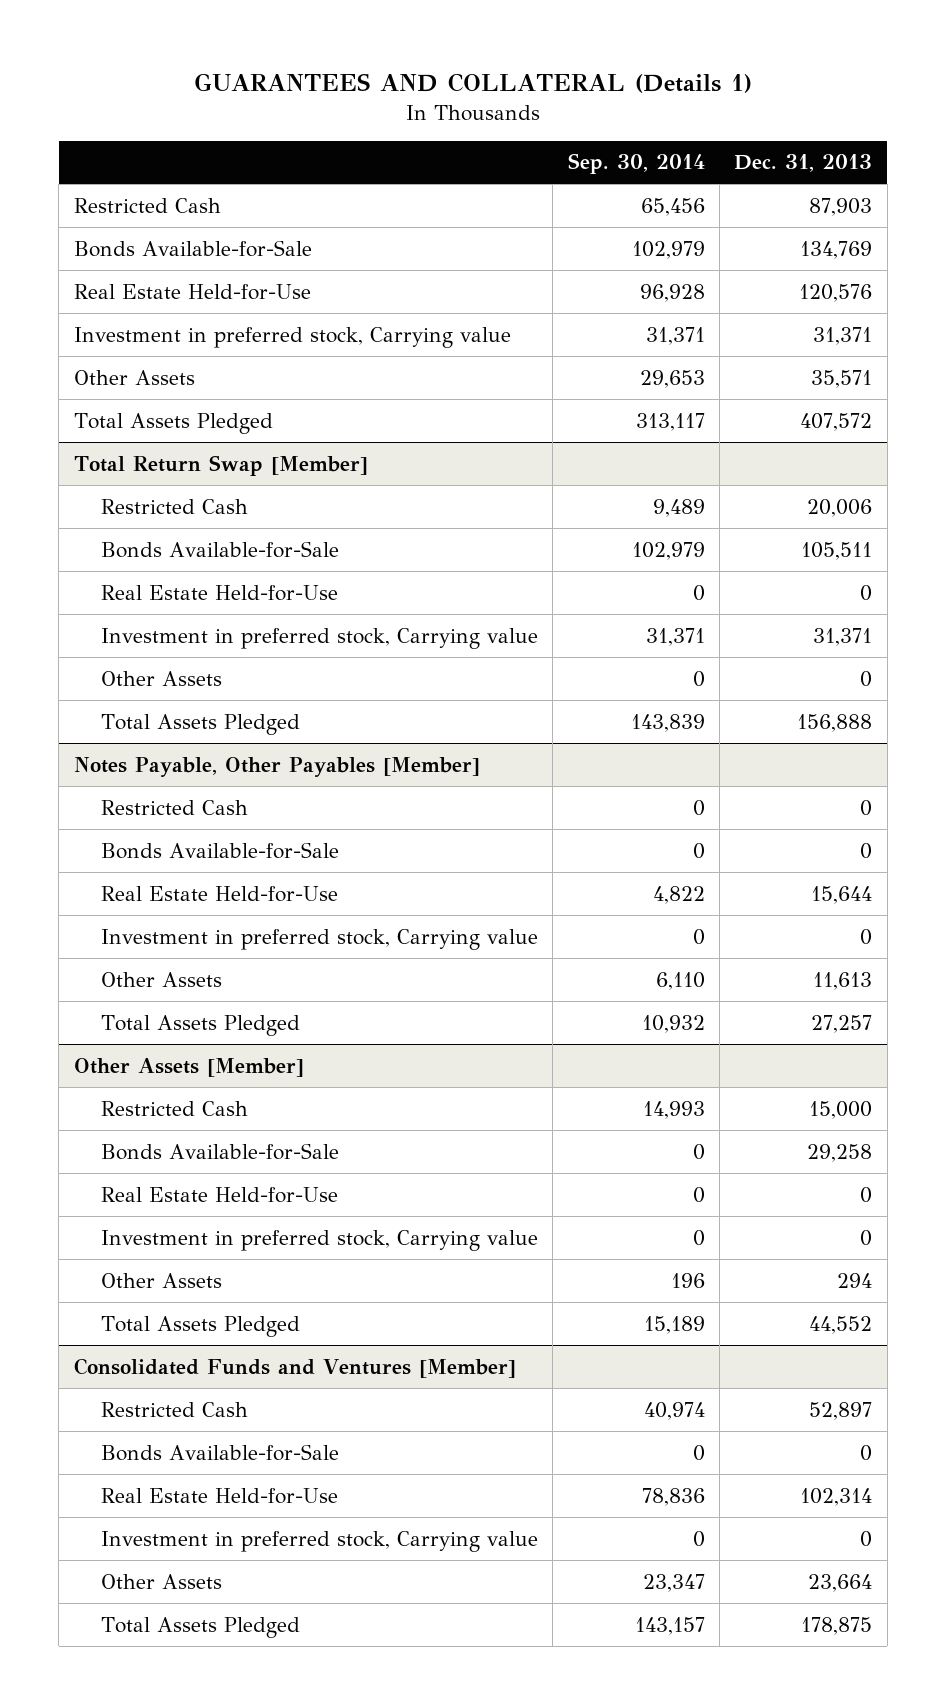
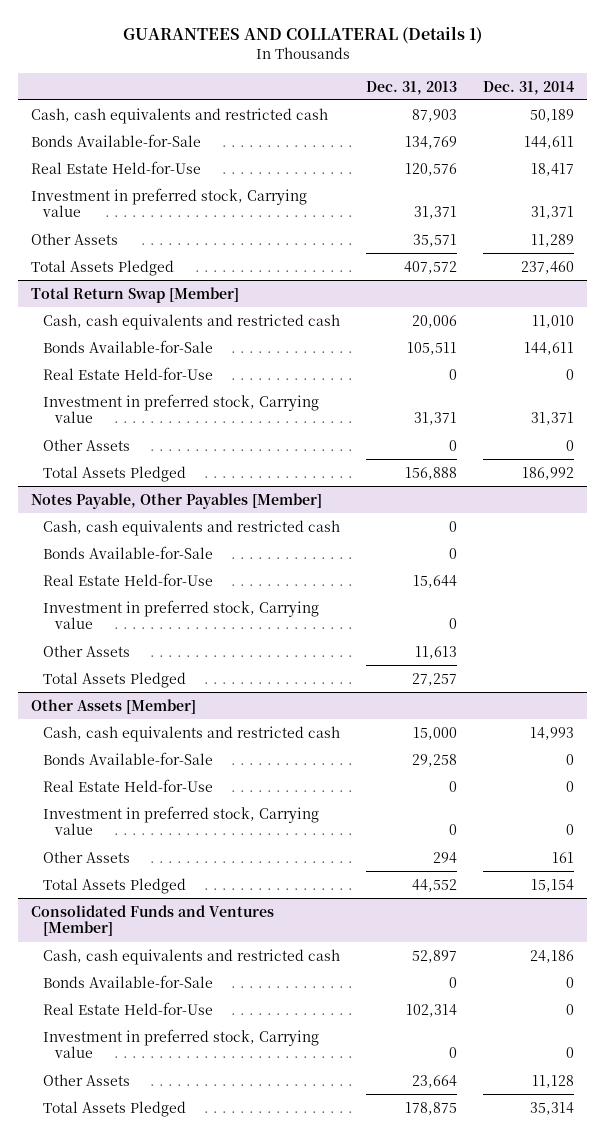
[567,153,705,175] Sep. 30, 2014 -> none
none -> [483,80,575,95] Dec. 31, 2014
[73,197,221,213] Restricted Cash -> [31,107,329,124] Cash, cash equivalents and restricted cash
[100,498,248,514] Restricted Cash -> [42,313,340,330] Cash, cash equivalents and restricted cash
[100,799,248,815] Restricted Cash -> [42,519,340,536] Cash, cash equivalents and restricted cash
[100,1100,248,1116] Restricted Cash -> [42,725,340,742] Cash, cash equivalents and restricted cash
[100,1401,248,1417] Restricted Cash -> [42,948,340,965] Cash, cash equivalents and restricted cash

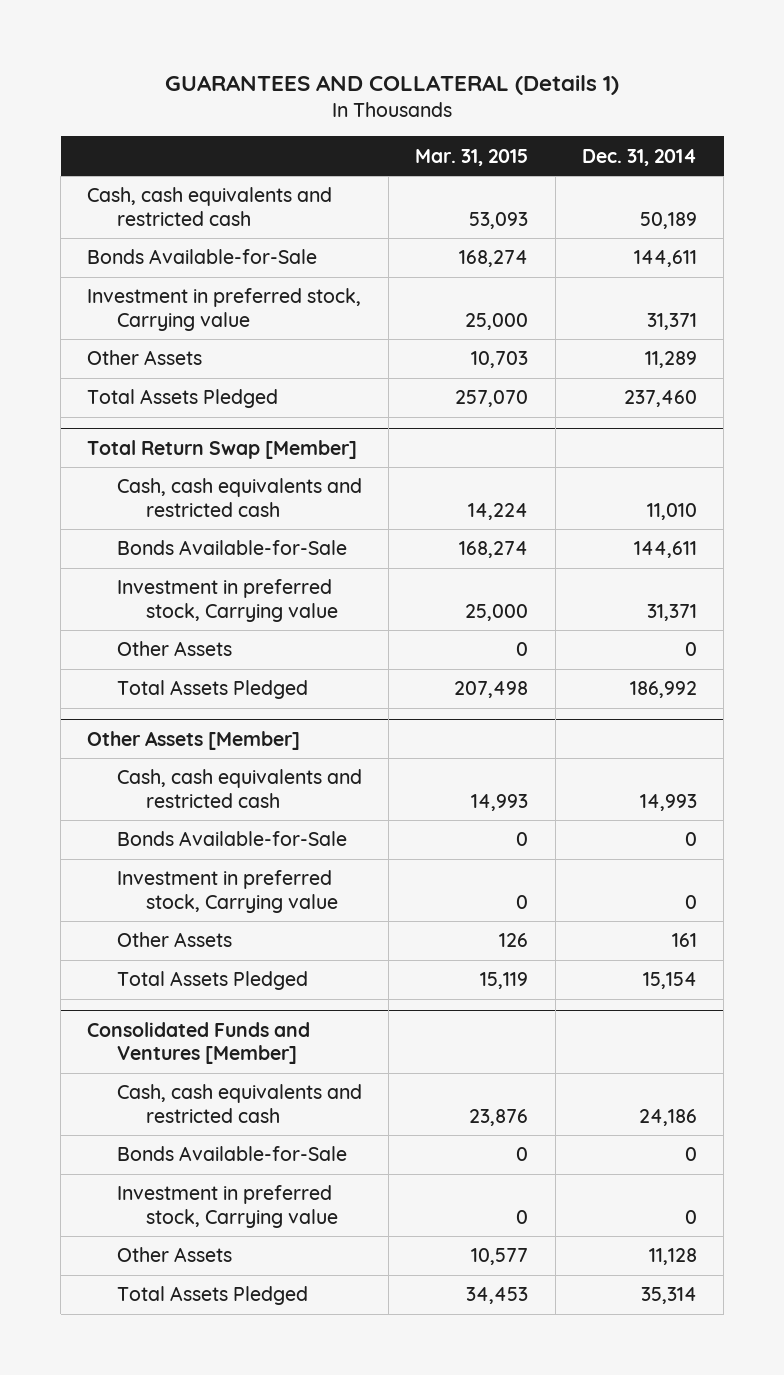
[366,80,458,95] Dec. 31, 2013 -> none
none -> [415,148,529,166] Mar. 31, 2015
[31,160,202,174] Real Estate Held-for-Use -> none
[42,366,213,380] Real Estate Held-for-Use -> none
[31,492,323,509] Notes Payable, Other Payables [Member] -> none
[42,519,340,536] Cash, cash equivalents and restricted cash -> none
[42,545,213,559] Bonds Available-for-Sale -> none
[42,572,213,586] Real Estate Held-for-Use -> none
[42,599,319,630] Investment in preferred stock, Carrying value -> none
[42,644,130,657] Other Assets -> none
[42,671,186,688] Total Assets Pledged -> none
[42,778,213,792] Real Estate Held-for-Use -> none
[42,1001,213,1015] Real Estate Held-for-Use -> none

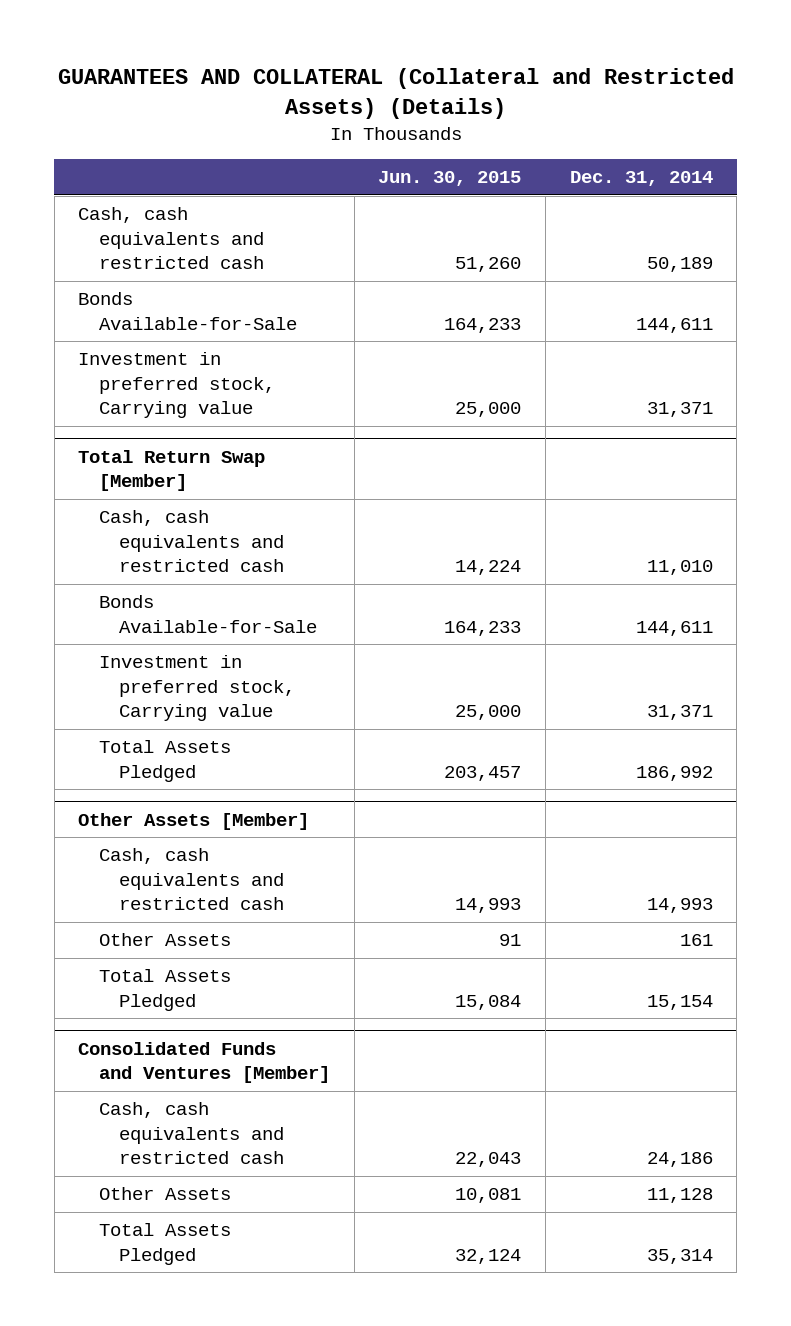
[165,74,620,95] GUARANTEES AND COLLATERAL (Details 1) -> [57,67,734,119] GUARANTEES AND COLLATERAL (Collateral and Restricted Assets) (Details)
[415,148,529,166] Mar. 31, 2015 -> none
none -> [378,171,522,187] Jun. 30, 2015
[87,350,203,366] Other Assets -> none
[87,389,279,409] Total Assets Pledged -> none
[116,641,232,657] Other Assets -> none
[116,831,347,847] Bonds Available-for-Sale -> none
[116,870,339,913] Investment in preferred stock, Carrying value -> none
[116,1146,347,1162] Bonds Available-for-Sale -> none
[116,1185,339,1228] Investment in preferred stock, Carrying value -> none

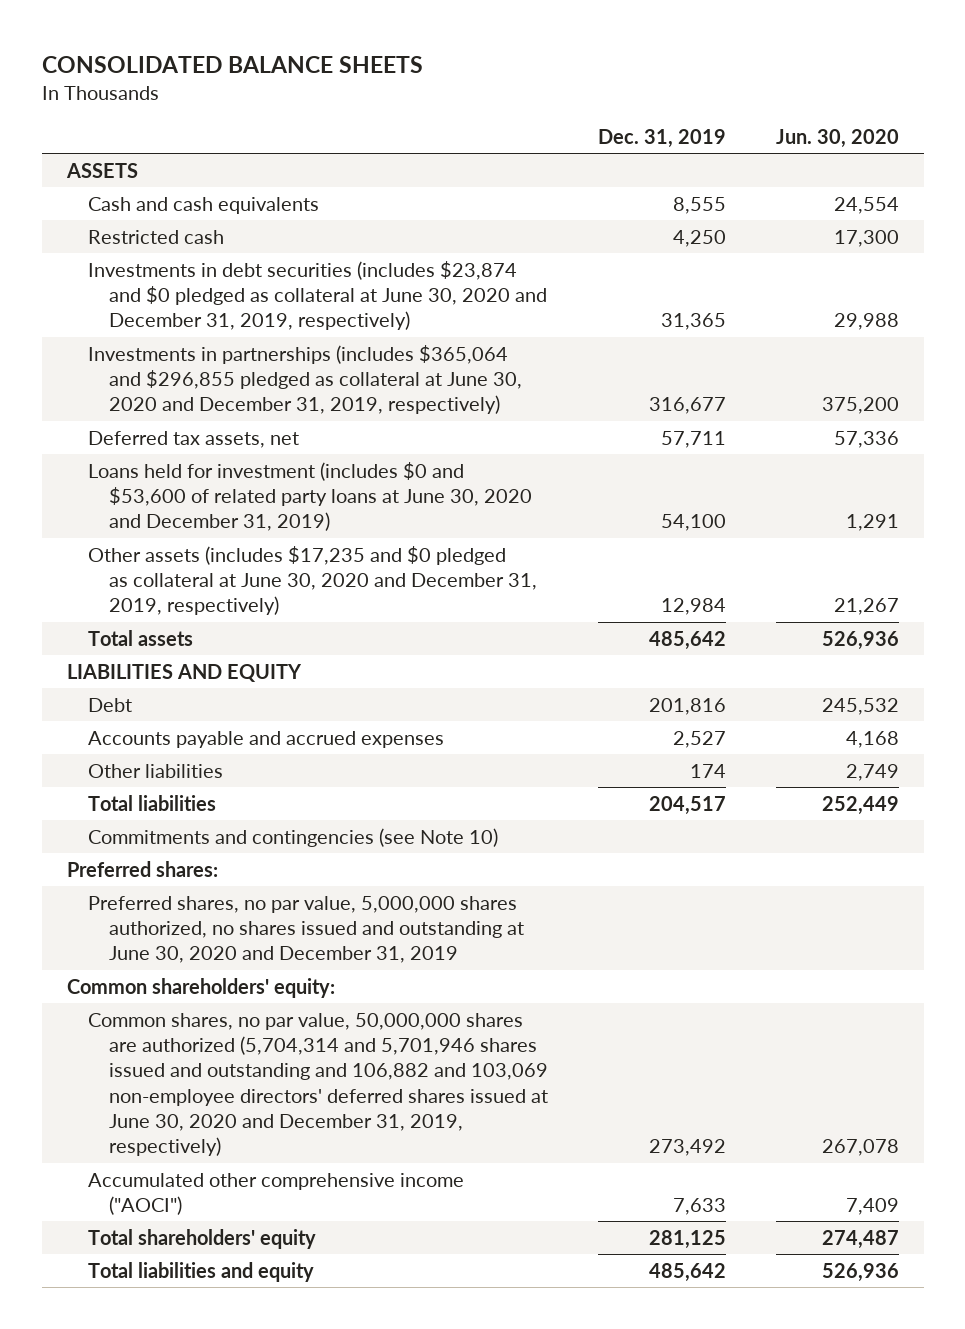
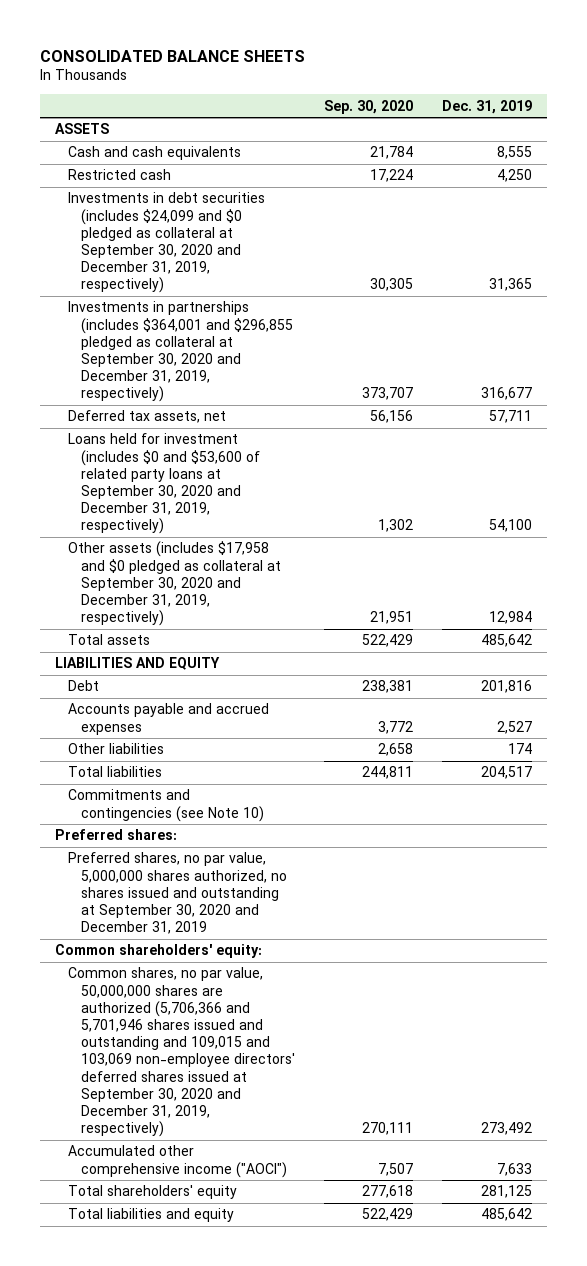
[775,128,899,148] Jun. 30, 2020 -> none
none -> [323,99,413,114] Sep. 30, 2020
[87,260,547,331] Investments in debt securities (includes $23,874 and $0 pledged as collateral at June 30, 2020 and December 31, 2019, respectively) -> [67,192,265,294] Investments in debt securities (includes $24,099 and $0 pledged as collateral at September 30, 2020 and December 31, 2019, respectively)
[87,344,522,415] Investments in partnerships (includes $365,064 and $296,855 pledged as collateral at June 30, 2020 and December 31, 2019, respectively) -> [67,301,293,403] Investments in partnerships (includes $364,001 and $296,855 pledged as collateral at September 30, 2020 and December 31, 2019, respectively)
[87,461,532,532] Loans held for investment (includes $0 and $53,600 of related party loans at June 30, 2020 and December 31, 2019) -> [67,433,260,535] Loans held for investment (includes $0 and $53,600 of related party loans at September 30, 2020 and December 31, 2019, respectively)
[87,545,537,616] Other assets (includes $17,235 and $0 pledged as collateral at June 30, 2020 and December 31, 2019, respectively) -> [67,541,281,627] Other assets (includes $17,958 and $0 pledged as collateral at September 30, 2020 and December 31, 2019, respectively)
[87,895,524,964] Preferred shares, no par value, 5,000,000 shares authorized, no shares issued and outstanding at June 30, 2020 and December 31, 2019 -> [67,852,287,935] Preferred shares, no par value, 5,000,000 shares authorized, no shares issued and outstanding at September 30, 2020 and December 31, 2019
[87,1012,548,1157] Common shares, no par value, 50,000,000 shares are authorized (5,704,314 and 5,701,946 shares issued and outstanding and 106,882 and 103,069 non-employee directors' deferred shares issued at June 30, 2020 and December 31, 2019, respectively) -> [67,967,295,1138] Common shares, no par value, 50,000,000 shares are authorized (5,706,366 and 5,701,946 shares issued and outstanding and 109,015 and 103,069 non-employee directors' deferred shares issued at September 30, 2020 and December 31, 2019, respectively)

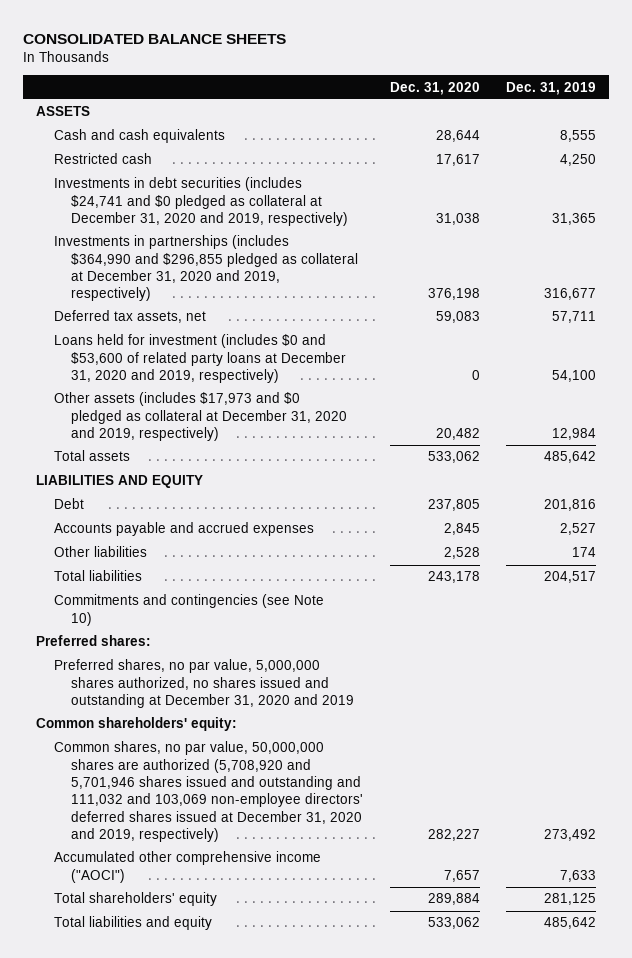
[323,99,413,114] Sep. 30, 2020 -> none
none -> [389,81,480,95] Dec. 31, 2020
[67,192,265,294] Investments in debt securities (includes $24,099 and $0 pledged as collateral at September 30, 2020 and December 31, 2019, respectively) -> [53,177,349,227] Investments in debt securities (includes $24,741 and $0 pledged as collateral at December 31, 2020 and 2019, respectively)
[67,301,293,403] Investments in partnerships (includes $364,001 and $296,855 pledged as collateral at September 30, 2020 and December 31, 2019, respectively) -> [53,235,359,302] Investments in partnerships (includes $364,990 and $296,855 pledged as collateral at December 31, 2020 and 2019, respectively)
[67,433,260,535] Loans held for investment (includes $0 and $53,600 of related party loans at September 30, 2020 and December 31, 2019, respectively) -> [53,334,347,384] Loans held for investment (includes $0 and $53,600 of related party loans at December 31, 2020 and 2019, respectively)
[67,541,281,627] Other assets (includes $17,958 and $0 pledged as collateral at September 30, 2020 and December 31, 2019, respectively) -> [53,392,348,442] Other assets (includes $17,973 and $0 pledged as collateral at December 31, 2020 and 2019, respectively)
[67,852,287,935] Preferred shares, no par value, 5,000,000 shares authorized, no shares issued and outstanding at September 30, 2020 and December 31, 2019 -> [53,659,355,709] Preferred shares, no par value, 5,000,000 shares authorized, no shares issued and outstanding at December 31, 2020 and 2019
[67,967,295,1138] Common shares, no par value, 50,000,000 shares are authorized (5,706,366 and 5,701,946 shares issued and outstanding and 109,015 and 103,069 non-employee directors' deferred shares issued at September 30, 2020 and December 31, 2019, respectively) -> [53,741,364,842] Common shares, no par value, 50,000,000 shares are authorized (5,708,920 and 5,701,946 shares issued and outstanding and 111,032 and 103,069 non-employee directors' deferred shares issued at December 31, 2020 and 2019, respectively)

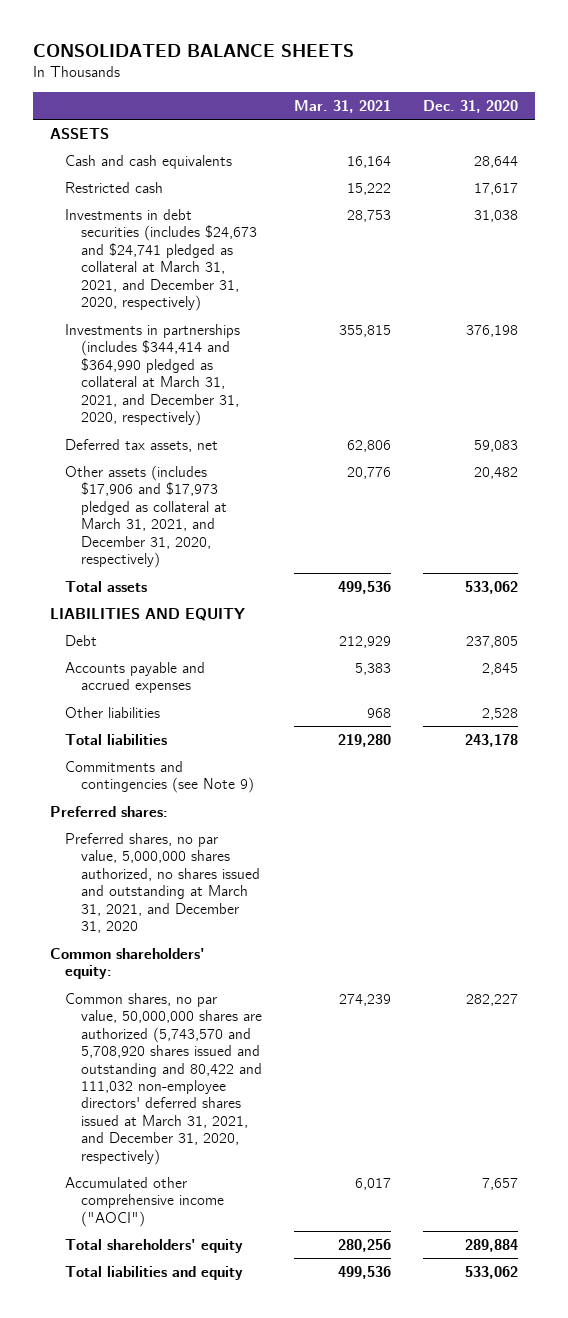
[506,81,597,95] Dec. 31, 2019 -> none
none -> [294,99,392,113] Mar. 31, 2021
[53,177,349,227] Investments in debt securities (includes $24,741 and $0 pledged as collateral at December 31, 2020 and 2019, respectively) -> [65,208,257,312] Investments in debt securities (includes $24,673 and $24,741 pledged as collateral at March 31, 2021, and December 31, 2020, respectively)
[53,235,359,302] Investments in partnerships (includes $364,990 and $296,855 pledged as collateral at December 31, 2020 and 2019, respectively) -> [65,323,241,427] Investments in partnerships (includes $344,414 and $364,990 pledged as collateral at March 31, 2021, and December 31, 2020, respectively)
[53,334,347,384] Loans held for investment (includes $0 and $53,600 of related party loans at December 31, 2020 and 2019, respectively) -> none
[53,392,348,442] Other assets (includes $17,973 and $0 pledged as collateral at December 31, 2020 and 2019, respectively) -> [65,464,227,569] Other assets (includes $17,906 and $17,973 pledged as collateral at March 31, 2021, and December 31, 2020, respectively)
[53,594,324,626] Commitments and contingencies (see Note 10) -> [65,760,254,794] Commitments and contingencies (see Note 9)
[53,659,355,709] Preferred shares, no par value, 5,000,000 shares authorized, no shares issued and outstanding at December 31, 2020 and 2019 -> [65,832,260,934] Preferred shares, no par value, 5,000,000 shares authorized, no shares issued and outstanding at March 31, 2021, and December 31, 2020
[53,741,364,842] Common shares, no par value, 50,000,000 shares are authorized (5,708,920 and 5,701,946 shares issued and outstanding and 111,032 and 103,069 non-employee directors' deferred shares issued at December 31, 2020 and 2019, respectively) -> [65,992,262,1165] Common shares, no par value, 50,000,000 shares are authorized (5,743,570 and 5,708,920 shares issued and outstanding and 80,422 and 111,032 non-employee directors' deferred shares issued at March 31, 2021, and December 31, 2020, respectively)

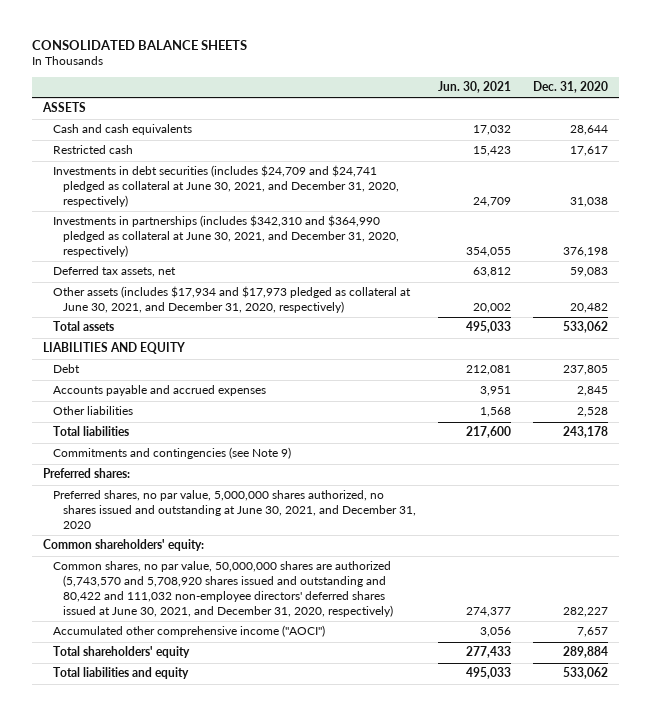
[294,99,392,113] Mar. 31, 2021 -> none
none -> [438,80,512,93] Jun. 30, 2021
[65,208,257,312] Investments in debt securities (includes $24,673 and $24,741 pledged as collateral at March 31, 2021, and December 31, 2020, respectively) -> [52,165,399,208] Investments in debt securities (includes $24,709 and $24,741 pledged as collateral at June 30, 2021, and December 31, 2020, respectively)
[65,323,241,427] Investments in partnerships (includes $344,414 and $364,990 pledged as collateral at March 31, 2021, and December 31, 2020, respectively) -> [52,215,399,258] Investments in partnerships (includes $342,310 and $364,990 pledged as collateral at June 30, 2021, and December 31, 2020, respectively)
[65,464,227,569] Other assets (includes $17,906 and $17,973 pledged as collateral at March 31, 2021, and December 31, 2020, respectively) -> [52,286,411,314] Other assets (includes $17,934 and $17,973 pledged as collateral at June 30, 2021, and December 31, 2020, respectively)
[65,832,260,934] Preferred shares, no par value, 5,000,000 shares authorized, no shares issued and outstanding at March 31, 2021, and December 31, 2020 -> [52,490,416,530] Preferred shares, no par value, 5,000,000 shares authorized, no shares issued and outstanding at June 30, 2021, and December 31, 2020
[65,992,262,1165] Common shares, no par value, 50,000,000 shares are authorized (5,743,570 and 5,708,920 shares issued and outstanding and 80,422 and 111,032 non-employee directors' deferred shares issued at March 31, 2021, and December 31, 2020, respectively) -> [52,561,393,618] Common shares, no par value, 50,000,000 shares are authorized (5,743,570 and 5,708,920 shares issued and outstanding and 80,422 and 111,032 non-employee directors' deferred shares issued at June 30, 2021, and December 31, 2020, respectively)

